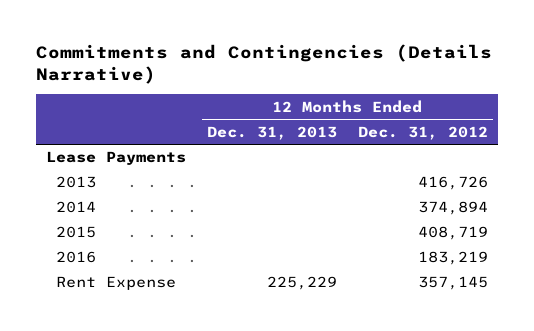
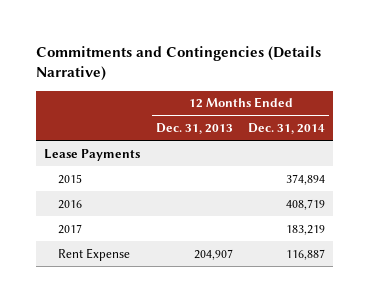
[357,125,488,140] Dec. 31, 2012 -> none
none -> [248,123,326,135] Dec. 31, 2014
[56,176,97,189] 2013 -> none
[56,201,97,214] 2014 -> none
none -> [57,223,82,234] 2017
[266,276,337,291] 225,229 -> [193,248,233,260] 204,907

